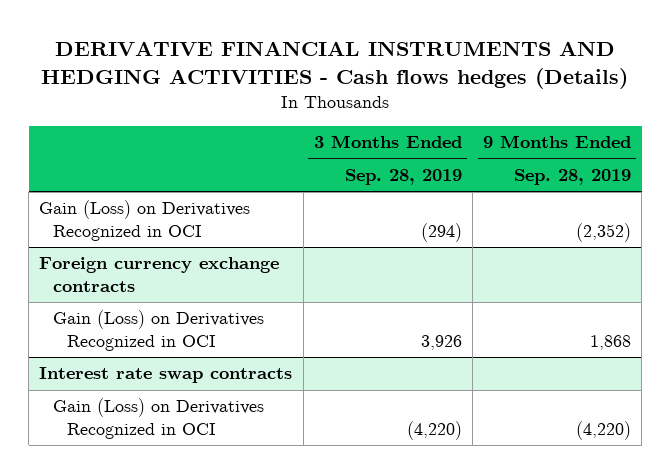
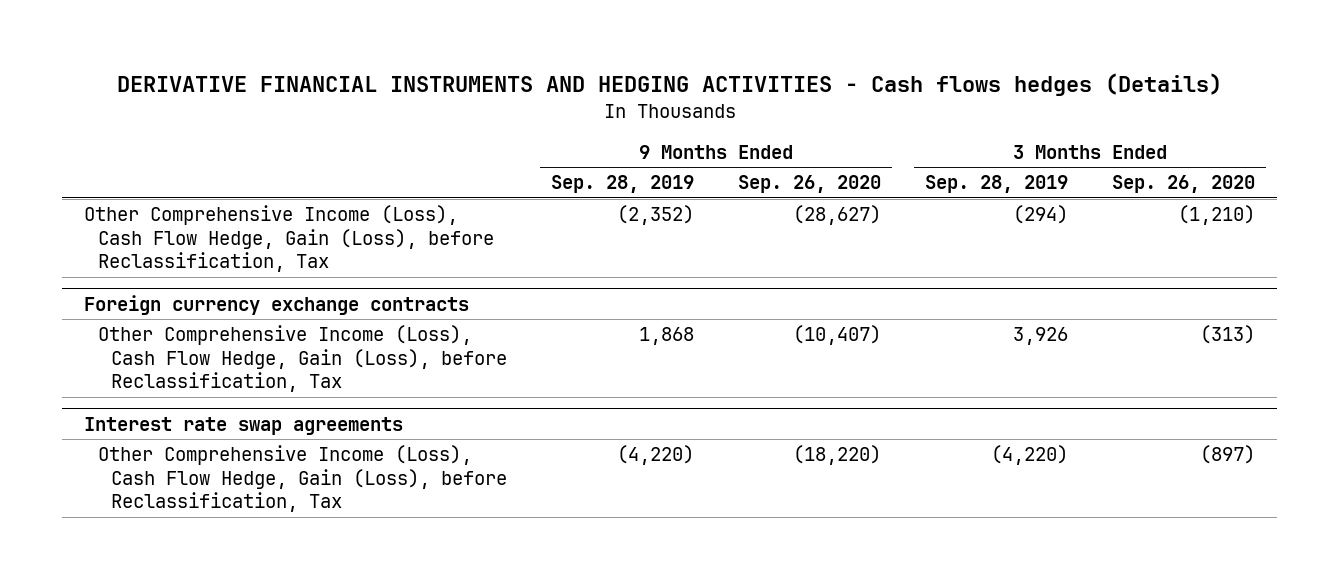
none -> [738,175,882,194] Sep. 26, 2020
none -> [1112,175,1256,194] Sep. 26, 2020
[39,200,251,241] Gain (Loss) on Derivatives Recognized in OCI -> [84,205,494,273] Other Comprehensive Income (Loss), Cash Flow Hedge, Gain (Loss), before Reclassification, Tax
[52,310,264,351] Gain (Loss) on Derivatives Recognized in OCI -> [97,325,508,393] Other Comprehensive Income (Loss), Cash Flow Hedge, Gain (Loss), before Reclassification, Tax
[39,367,293,384] Interest rate swap contracts -> [84,416,404,435] Interest rate swap agreements
[52,398,264,439] Gain (Loss) on Derivatives Recognized in OCI -> [97,445,508,513] Other Comprehensive Income (Loss), Cash Flow Hedge, Gain (Loss), before Reclassification, Tax

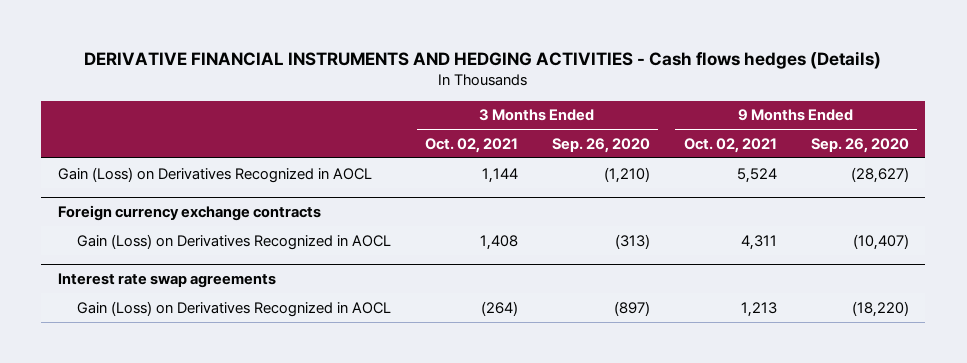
[551,175,695,194] Sep. 28, 2019 -> none
[925,175,1069,194] Sep. 28, 2019 -> none
none -> [425,137,519,153] Oct. 02, 2021
none -> [683,137,777,153] Oct. 02, 2021
[84,205,494,273] Other Comprehensive Income (Loss), Cash Flow Hedge, Gain (Loss), before Reclassification, Tax -> [58,166,373,183] Gain (Loss) on Derivatives Recognized in AOCL
[97,325,508,393] Other Comprehensive Income (Loss), Cash Flow Hedge, Gain (Loss), before Reclassification, Tax -> [77,233,392,250] Gain (Loss) on Derivatives Recognized in AOCL
[97,445,508,513] Other Comprehensive Income (Loss), Cash Flow Hedge, Gain (Loss), before Reclassification, Tax -> [77,300,392,317] Gain (Loss) on Derivatives Recognized in AOCL

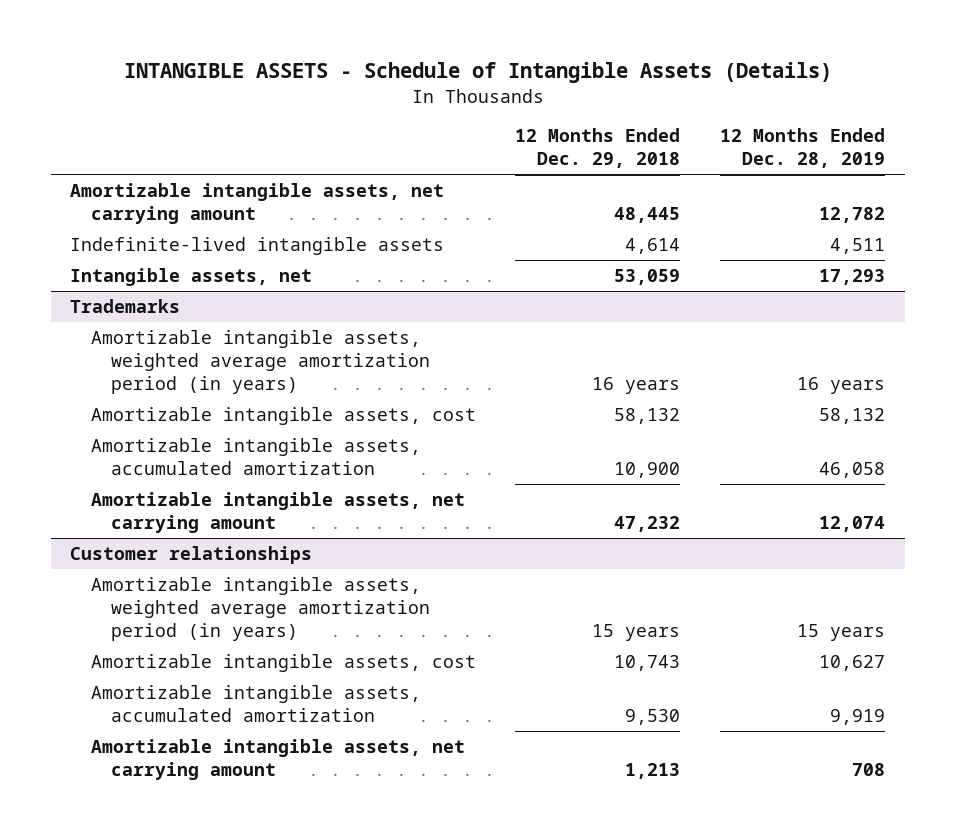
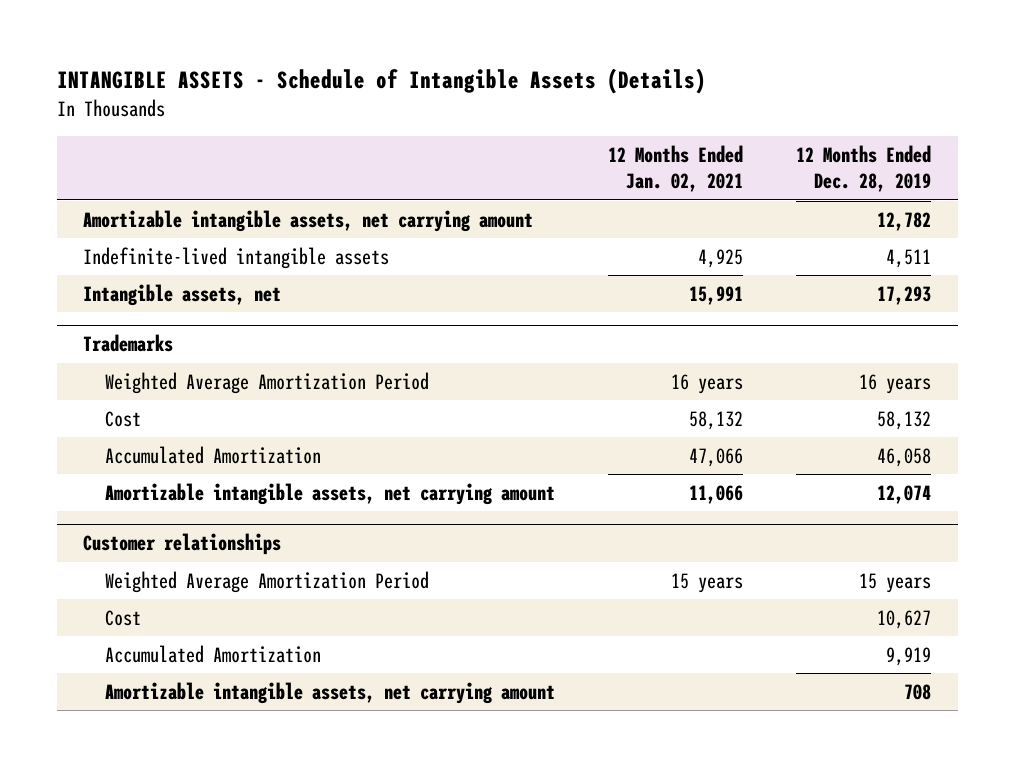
[515,128,681,169] 12 Months Ended Dec. 29, 2018 -> none
none -> [607,144,743,192] 12 Months Ended Jan. 02, 2021
[90,329,430,394] Amortizable intangible assets, weighted average amortization period (in years) -> [104,371,429,394] Weighted Average Amortization Period
[90,406,476,425] Amortizable intangible assets, cost -> [104,410,141,427] Cost
[90,437,421,475] Amortizable intangible assets, accumulated amortization -> [104,445,321,464] Accumulated Amortization
[90,576,430,641] Amortizable intangible assets, weighted average amortization period (in years) -> [104,570,429,593] Weighted Average Amortization Period
[90,653,476,672] Amortizable intangible assets, cost -> [104,609,141,626] Cost
[90,684,421,722] Amortizable intangible assets, accumulated amortization -> [104,644,321,663] Accumulated Amortization

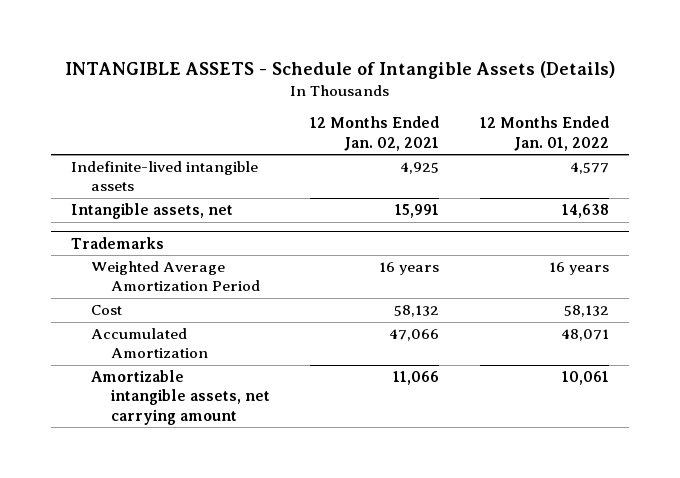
[796,144,932,192] 12 Months Ended Dec. 28, 2019 -> none
none -> [479,116,609,151] 12 Months Ended Jan. 01, 2022
[83,209,534,232] Amortizable intangible assets, net carrying amount -> none
[83,532,282,555] Customer relationships -> none
[104,570,429,593] Weighted Average Amortization Period -> none
[104,609,141,626] Cost -> none
[104,644,321,663] Accumulated Amortization -> none
[104,681,555,704] Amortizable intangible assets, net carrying amount -> none

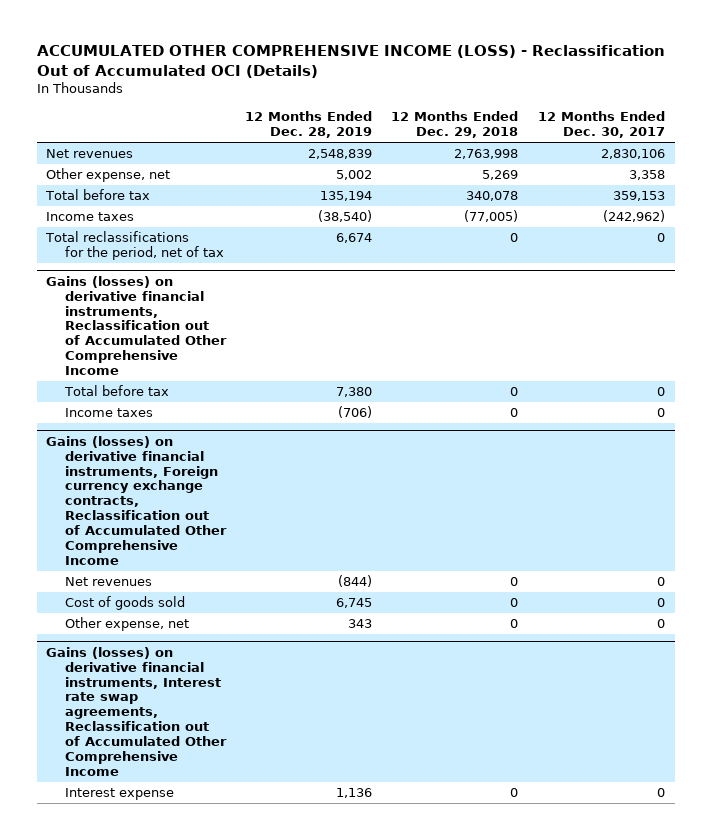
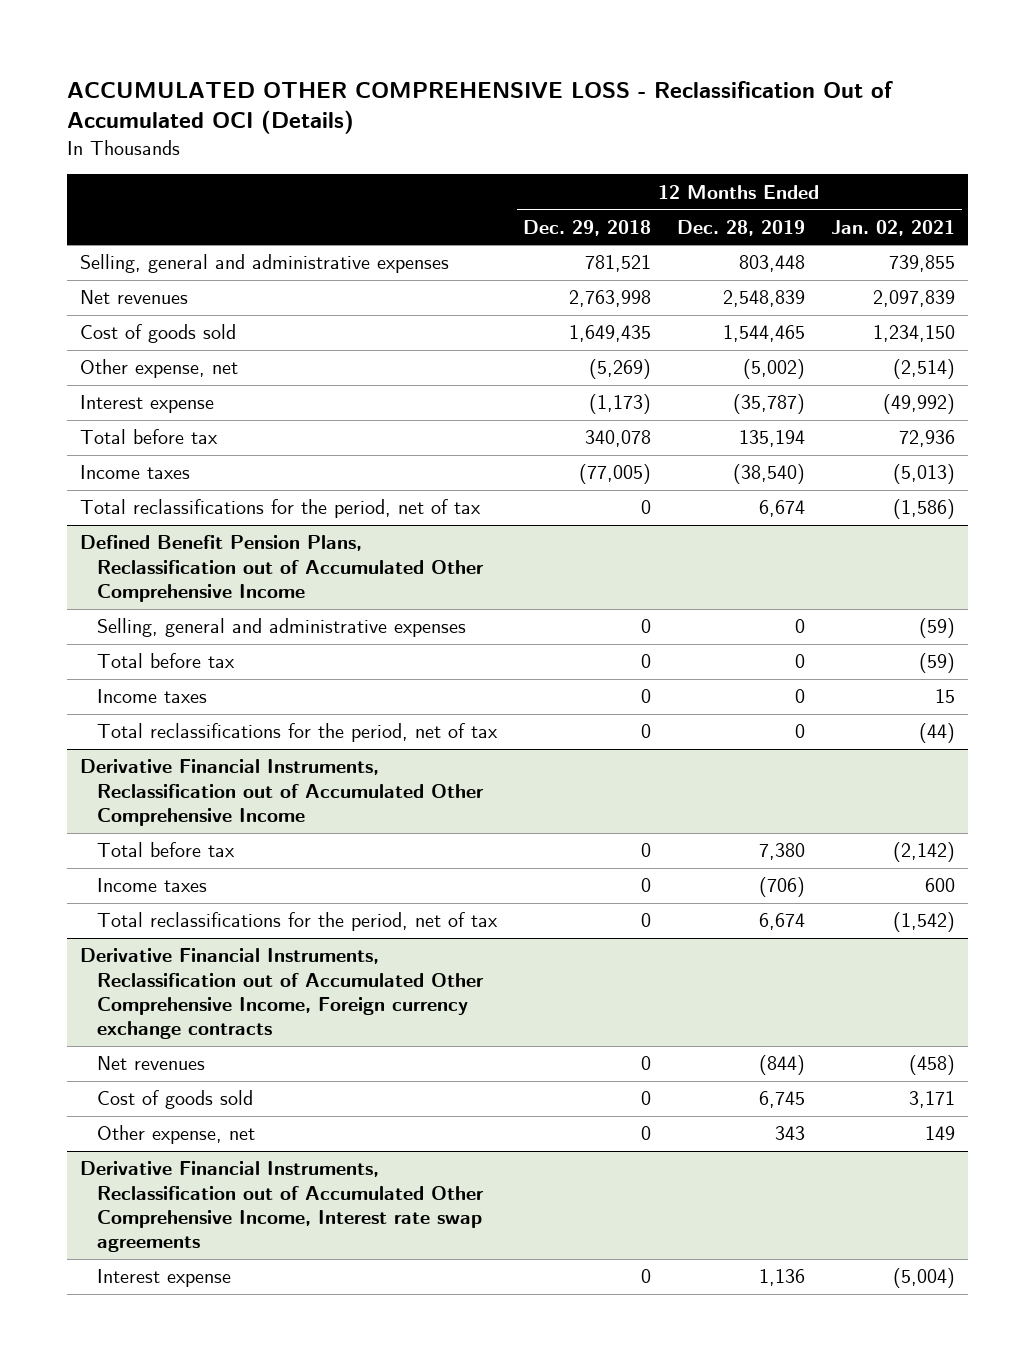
[36,45,665,79] ACCUMULATED OTHER COMPREHENSIVE INCOME (LOSS) - Reclassification Out of Accumulated OCI (Details) -> [67,80,894,135] ACCUMULATED OTHER COMPREHENSIVE LOSS - Reclassification Out of Accumulated OCI (Details)
[537,111,665,139] 12 Months Ended Dec. 30, 2017 -> none
none -> [831,219,956,236] Jan. 02, 2021
none -> [80,254,450,274] Selling, general and administrative expenses
none -> [80,324,237,344] Cost of goods sold
[336,170,373,181] 5,002 -> [743,359,806,380] (5,002)
[482,170,519,181] 5,269 -> [589,359,652,380] (5,269)
none -> [80,395,215,414] Interest expense
none -> [80,535,485,602] Defined Benefit Pension Plans, Reclassification out of Accumulated Other Comprehensive Income
none -> [97,618,467,638] Selling, general and administrative expenses
none -> [97,653,236,669] Total before tax
none -> [97,689,208,704] Income taxes
none -> [97,723,499,743] Total reclassifications for the period, net of tax
[46,275,227,376] Gains (losses) on derivative financial instruments, Reclassification out of Accumulated Other Comprehensive Income -> [80,759,485,826] Derivative Financial Instruments, Reclassification out of Accumulated Other Comprehensive Income
none -> [97,912,499,932] Total reclassifications for the period, net of tax
[46,435,227,565] Gains (losses) on derivative financial instruments, Foreign currency exchange contracts, Reclassification out of Accumulated Other Comprehensive Income -> [80,948,485,1040] Derivative Financial Instruments, Reclassification out of Accumulated Other Comprehensive Income, Foreign currency exchange contracts
[46,646,227,776] Gains (losses) on derivative financial instruments, Interest rate swap agreements, Reclassification out of Accumulated Other Comprehensive Income -> [80,1161,485,1253] Derivative Financial Instruments, Reclassification out of Accumulated Other Comprehensive Income, Interest rate swap agreements

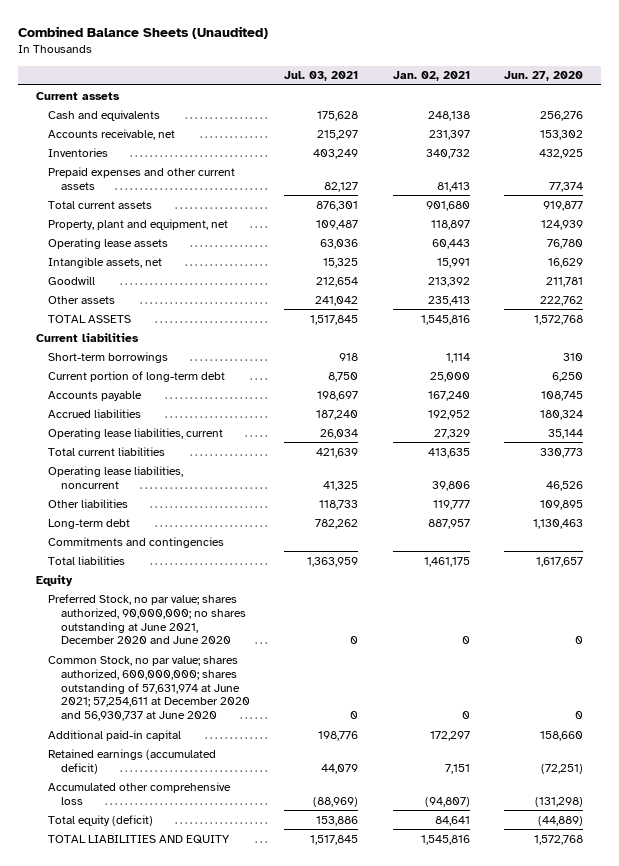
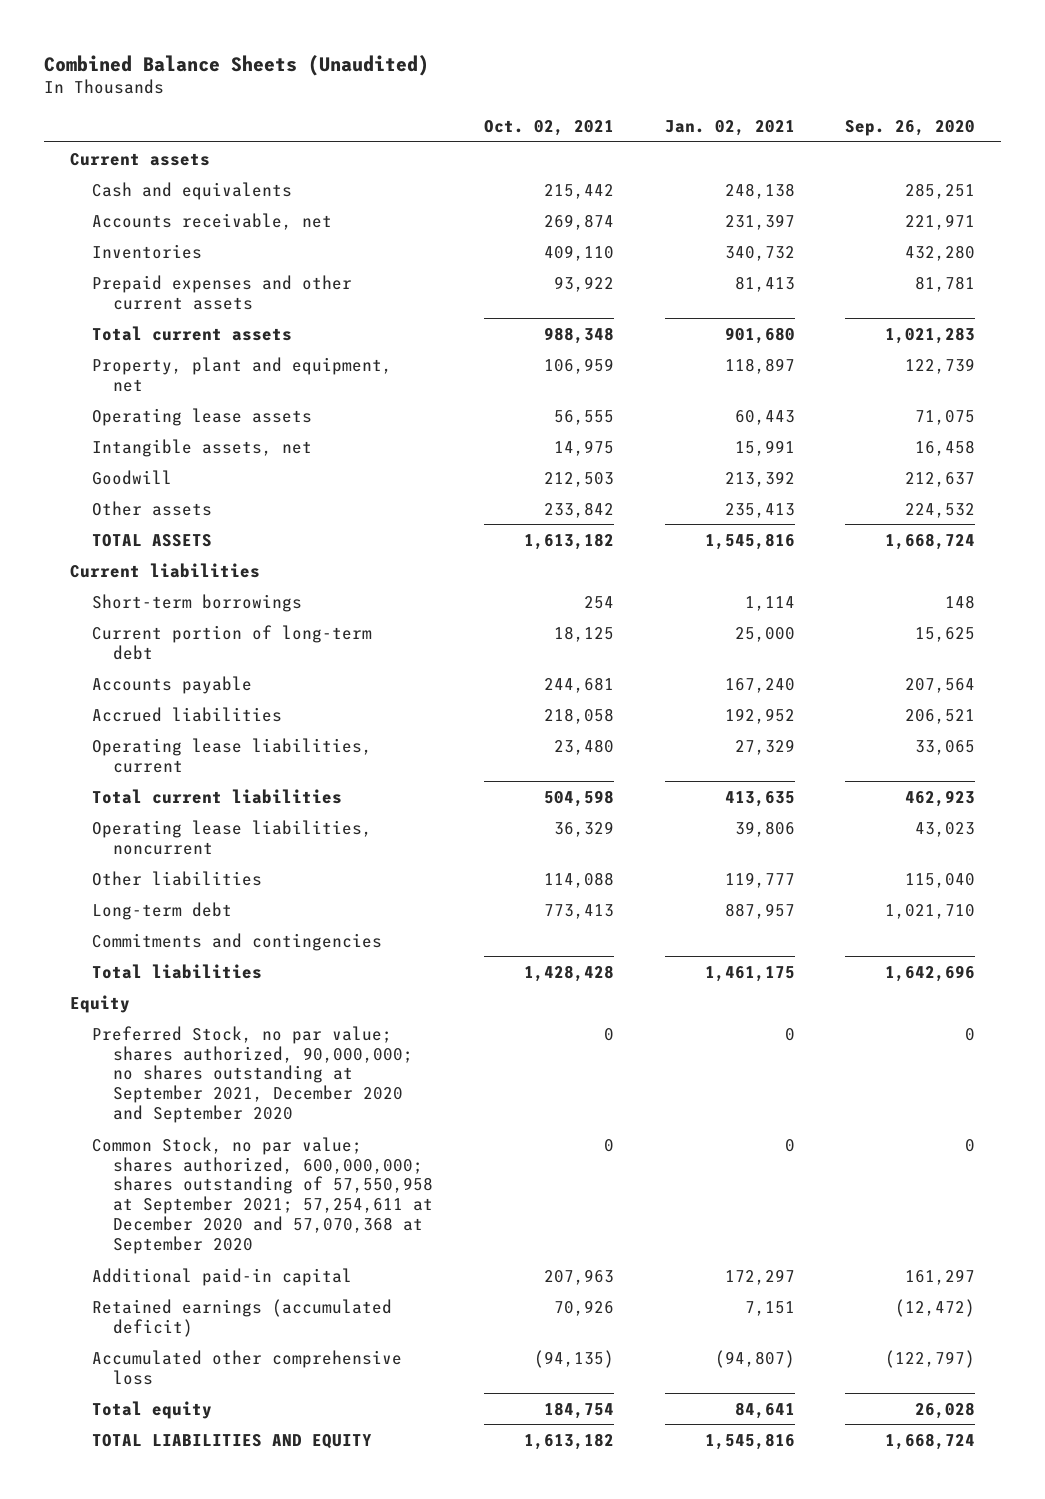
[284,71,359,82] Jul. 03, 2021 -> none
[504,71,584,82] Jun. 27, 2020 -> none
none -> [484,119,615,136] Oct. 02, 2021
none -> [845,119,976,136] Sep. 26, 2020
[48,593,246,645] Preferred Stock, no par value; shares authorized, 90,000,000; no shares outstanding at June 2021, December 2020 and June 2020 -> [91,1025,414,1124] Preferred Stock, no par value; shares authorized, 90,000,000; no shares outstanding at September 2021, December 2020 and September 2020
[48,655,250,722] Common Stock, no par value; shares authorized, 600,000,000; shares outstanding of 57,631,974 at June 2021; 57,254,611 at December 2020 and 56,930,737 at June 2020 -> [91,1136,434,1255] Common Stock, no par value; shares authorized, 600,000,000; shares outstanding of 57,550,958 at September 2021; 57,254,611 at December 2020 and 57,070,368 at September 2020
[48,814,154,826] Total equity (deficit) -> [91,1400,212,1419] Total equity

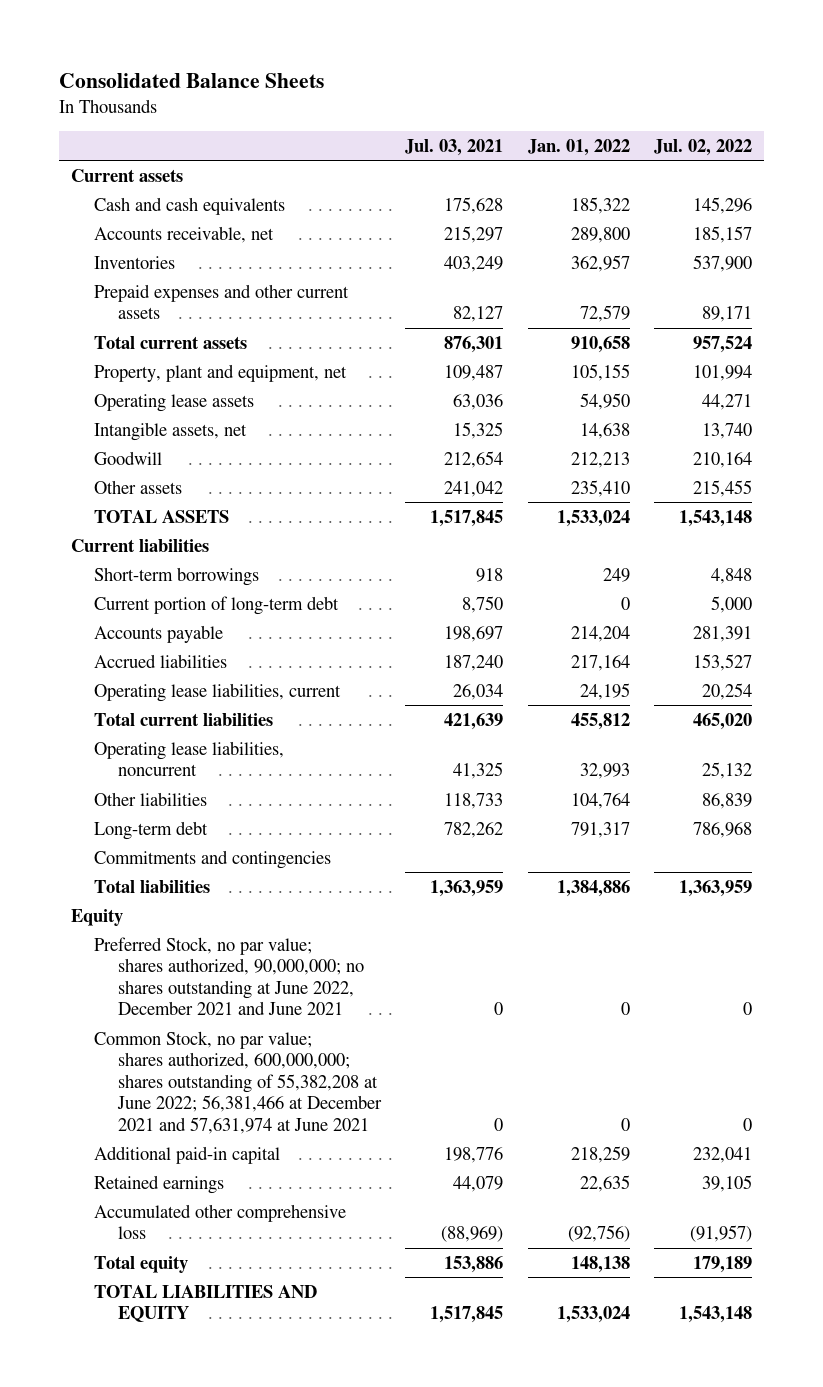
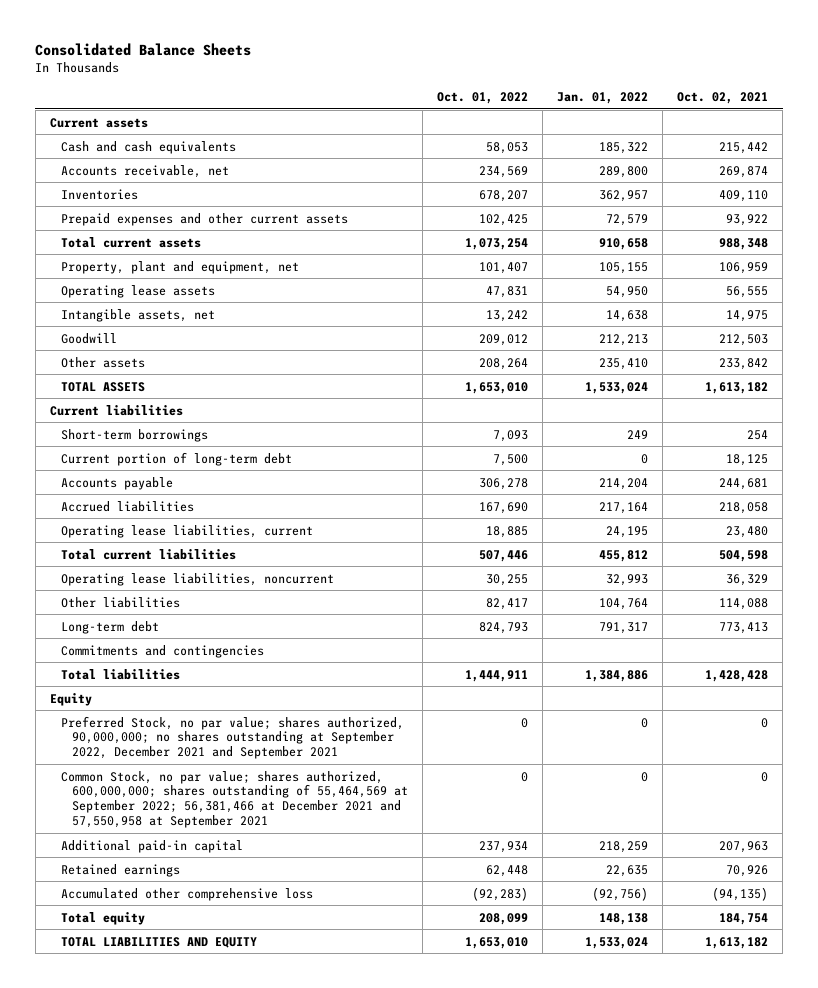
[405,138,504,156] Jul. 03, 2021 -> none
[653,138,752,156] Jul. 02, 2022 -> none
none -> [437,91,529,104] Oct. 01, 2022
none -> [677,91,769,104] Oct. 02, 2021
[94,936,364,1016] Preferred Stock, no par value; shares authorized, 90,000,000; no shares outstanding at June 2022, December 2021 and June 2021 -> [60,715,404,760] Preferred Stock, no par value; shares authorized, 90,000,000; no shares outstanding at September 2022, December 2021 and September 2021
[94,1030,382,1134] Common Stock, no par value; shares authorized, 600,000,000; shares outstanding of 55,382,208 at June 2022; 56,381,466 at December 2021 and 57,631,974 at June 2021 -> [60,770,408,829] Common Stock, no par value; shares authorized, 600,000,000; shares outstanding of 55,464,569 at September 2022; 56,381,466 at December 2021 and 57,550,958 at September 2021

